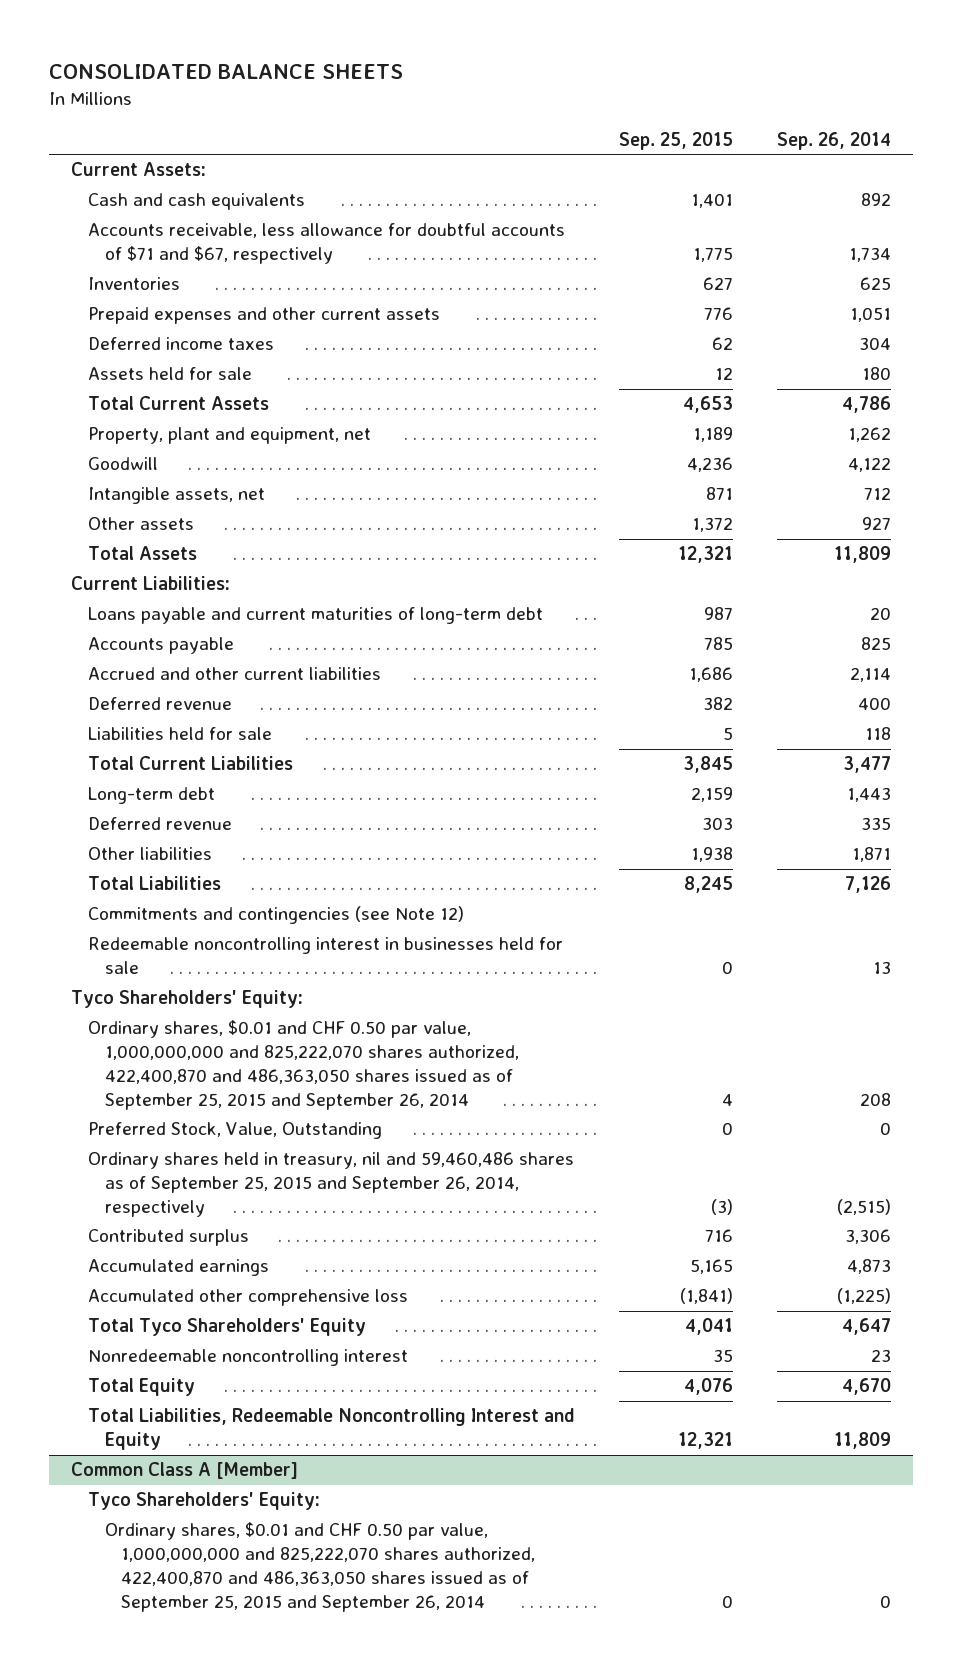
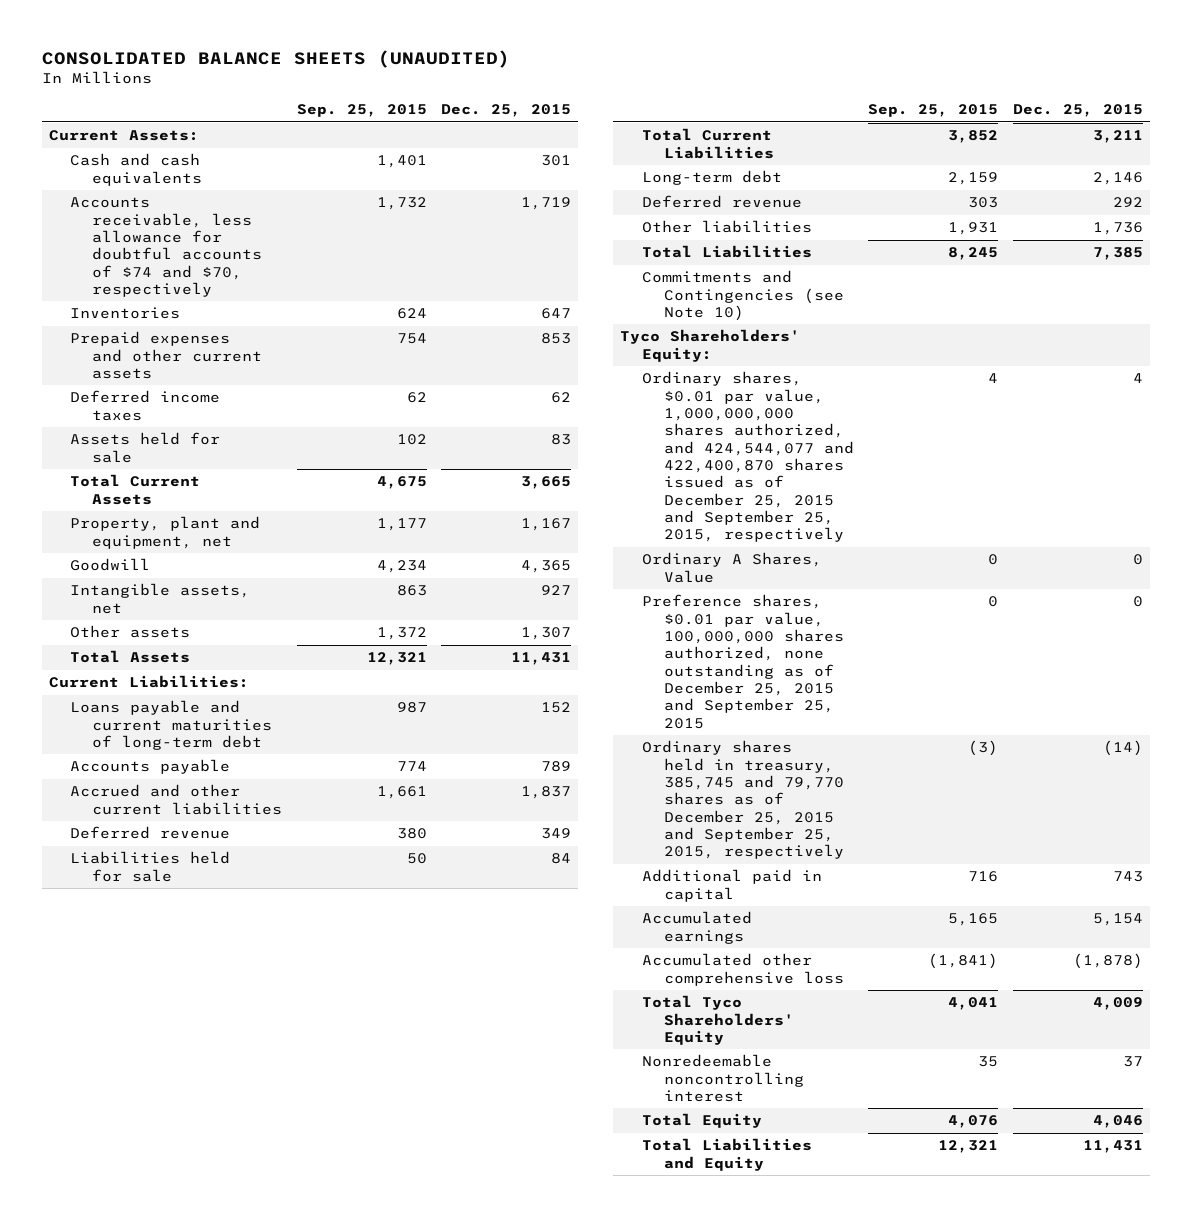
[49,64,404,80] CONSOLIDATED BALANCE SHEETS -> [41,49,510,68] CONSOLIDATED BALANCE SHEETS (UNAUDITED)
[776,131,891,150] Sep. 26, 2014 -> none
none -> [440,104,571,118] Dec. 25, 2015
[88,223,566,265] Accounts receivable, less allowance for doubtful accounts of $71 and $67, respectively -> [70,197,263,297] Accounts receivable, less allowance for doubtful accounts of $74 and $70, respectively
[693,247,734,263] 1,775 -> [376,197,427,211] 1,732
[703,277,734,291] 627 -> [396,308,427,320] 624
[704,307,734,321] 776 -> [396,333,427,345] 754
[715,367,734,381] 12 -> [396,434,427,446] 102
[683,396,734,414] 4,653 -> [376,476,427,490] 4,675
[693,427,734,443] 1,189 -> [376,518,427,532] 1,177
[687,457,734,473] 4,236 -> [376,560,427,574] 4,234
[706,487,734,501] 871 -> [396,585,427,597] 863
[704,637,734,651] 785 -> [396,761,427,772] 774
[689,667,734,683] 1,686 -> [376,786,427,800] 1,661
[703,697,734,711] 382 -> [396,828,427,840] 380
[723,727,734,741] 5 -> [406,853,427,865] 50
[683,756,734,774] 3,845 -> [948,130,999,144] 3,852
[691,847,734,863] 1,938 -> [948,222,999,236] 1,931
[88,937,564,975] Redeemable noncontrolling interest in businesses held for sale -> none
[88,906,465,925] Commitments and contingencies (see Note 12) -> [642,270,845,321] Commitments and Contingencies (see Note 10)
[88,1020,519,1110] Ordinary shares, $0.01 and CHF 0.50 par value, 1,000,000,000 and 825,222,070 shares authorized, 422,400,870 and 486,363,050 shares issued as of September 25, 2015 and September 26, 2014 -> [642,371,855,543] Ordinary shares, $0.01 par value, 1,000,000,000 shares authorized, and 424,544,077 and 422,400,870 shares issued as of December 25, 2015 and September 25, 2015, respectively
none -> [642,552,823,583] Ordinary A Shares, Value
[88,1122,383,1140] Preferred Stock, Value, Outstanding -> [642,594,845,729] Preference shares, $0.01 par value, 100,000,000 shares authorized, none outstanding as of December 25, 2015 and September 25, 2015
[88,1152,575,1217] Ordinary shares held in treasury, nil and 59,460,486 shares as of September 25, 2015 and September 26, 2014, respectively -> [642,740,845,860] Ordinary shares held in treasury, 385,745 and 79,770 shares as of December 25, 2015 and September 25, 2015, respectively
[88,1229,250,1247] Contributed surplus -> [642,869,823,902] Additional paid in capital
[71,1462,299,1480] Common Class A [Member] -> none
[88,1492,321,1511] Tyco Shareholders' Equity: -> none
[104,1522,536,1612] Ordinary shares, $0.01 and CHF 0.50 par value, 1,000,000,000 and 825,222,070 shares authorized, 422,400,870 and 486,363,050 shares issued as of September 25, 2015 and September 26, 2014 -> none
[88,1408,576,1451] Total Liabilities, Redeemable Noncontrolling Interest and Equity -> [642,1138,813,1171] Total Liabilities and Equity

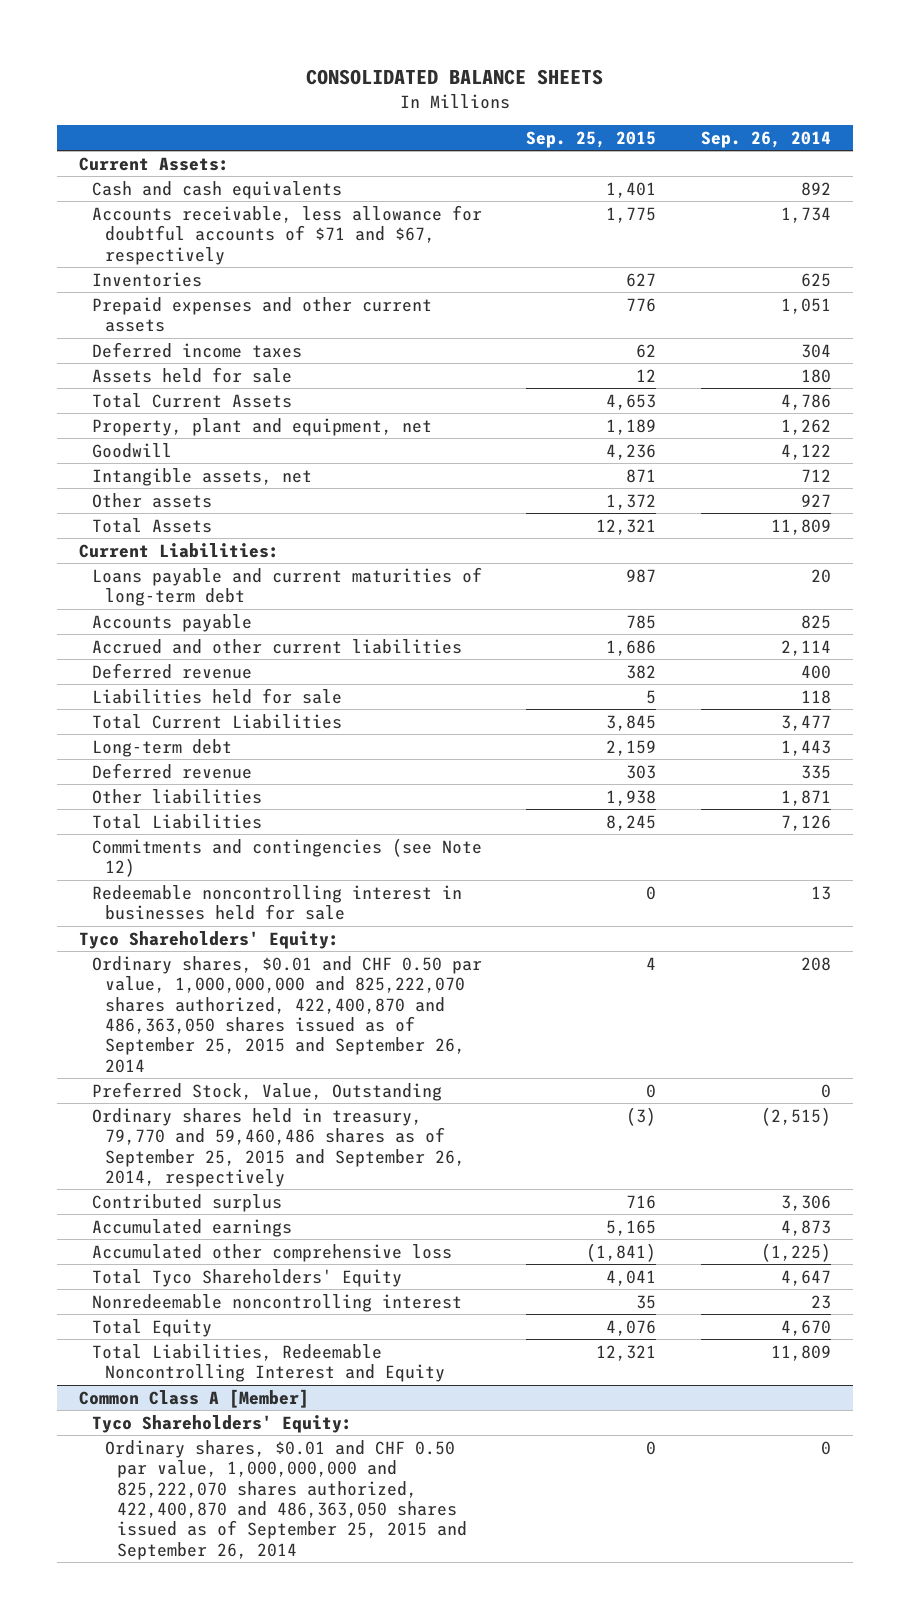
[41,49,510,68] CONSOLIDATED BALANCE SHEETS (UNAUDITED) -> [305,68,603,85] CONSOLIDATED BALANCE SHEETS
[440,104,571,118] Dec. 25, 2015 -> none
none -> [700,130,831,148] Sep. 26, 2014
[70,197,263,297] Accounts receivable, less allowance for doubtful accounts of $74 and $70, respectively -> [91,204,482,265] Accounts receivable, less allowance for doubtful accounts of $71 and $67, respectively
[376,197,427,211] 1,732 -> [606,206,657,223] 1,775
[396,308,427,320] 624 -> [626,272,657,287] 627
[396,333,427,345] 754 -> [626,297,657,312] 776
[396,434,427,446] 102 -> [636,368,657,382] 12
[376,476,427,490] 4,675 -> [606,393,657,410] 4,653
[376,518,427,532] 1,177 -> [606,418,657,435] 1,189
[376,560,427,574] 4,234 -> [606,443,657,460] 4,236
[396,585,427,597] 863 -> [626,468,657,483] 871
[396,761,427,772] 774 -> [626,614,657,629] 785
[376,786,427,800] 1,661 -> [606,639,657,656] 1,686
[396,828,427,840] 380 -> [626,664,657,679] 382
[406,853,427,865] 50 -> [646,689,657,704] 5
[948,130,999,144] 3,852 -> [606,714,657,731] 3,845
[948,222,999,236] 1,931 -> [606,789,657,806] 1,938
[642,270,845,321] Commitments and Contingencies (see Note 10) -> [91,837,482,878] Commitments and contingencies (see Note 12)
none -> [91,884,462,921] Redeemable noncontrolling interest in businesses held for sale
[642,552,823,583] Ordinary A Shares, Value -> none
[642,371,855,543] Ordinary shares, $0.01 par value, 1,000,000,000 shares authorized, and 424,544,077 and 422,400,870 shares issued as of December 25, 2015 and September 25, 2015, respectively -> [91,955,482,1073] Ordinary shares, $0.01 and CHF 0.50 par value, 1,000,000,000 and 825,222,070 shares authorized, 422,400,870 and 486,363,050 shares issued as of September 25, 2015 and September 26, 2014
[642,594,845,729] Preference shares, $0.01 par value, 100,000,000 shares authorized, none outstanding as of December 25, 2015 and September 25, 2015 -> [91,1081,442,1101] Preferred Stock, Value, Outstanding
[642,740,845,860] Ordinary shares held in treasury, 385,745 and 79,770 shares as of December 25, 2015 and September 25, 2015, respectively -> [91,1107,465,1187] Ordinary shares held in treasury, 79,770 and 59,460,486 shares as of September 25, 2015 and September 26, 2014, respectively
[642,869,823,902] Additional paid in capital -> [91,1193,282,1212] Contributed surplus
[642,1138,813,1171] Total Liabilities and Equity -> [91,1343,445,1383] Total Liabilities, Redeemable Noncontrolling Interest and Equity
none -> [78,1388,309,1408] Common Class A [Member]
none -> [91,1414,352,1433] Tyco Shareholders' Equity:
none -> [104,1439,468,1560] Ordinary shares, $0.01 and CHF 0.50 par value, 1,000,000,000 and 825,222,070 shares authorized, 422,400,870 and 486,363,050 shares issued as of September 25, 2015 and September 26, 2014

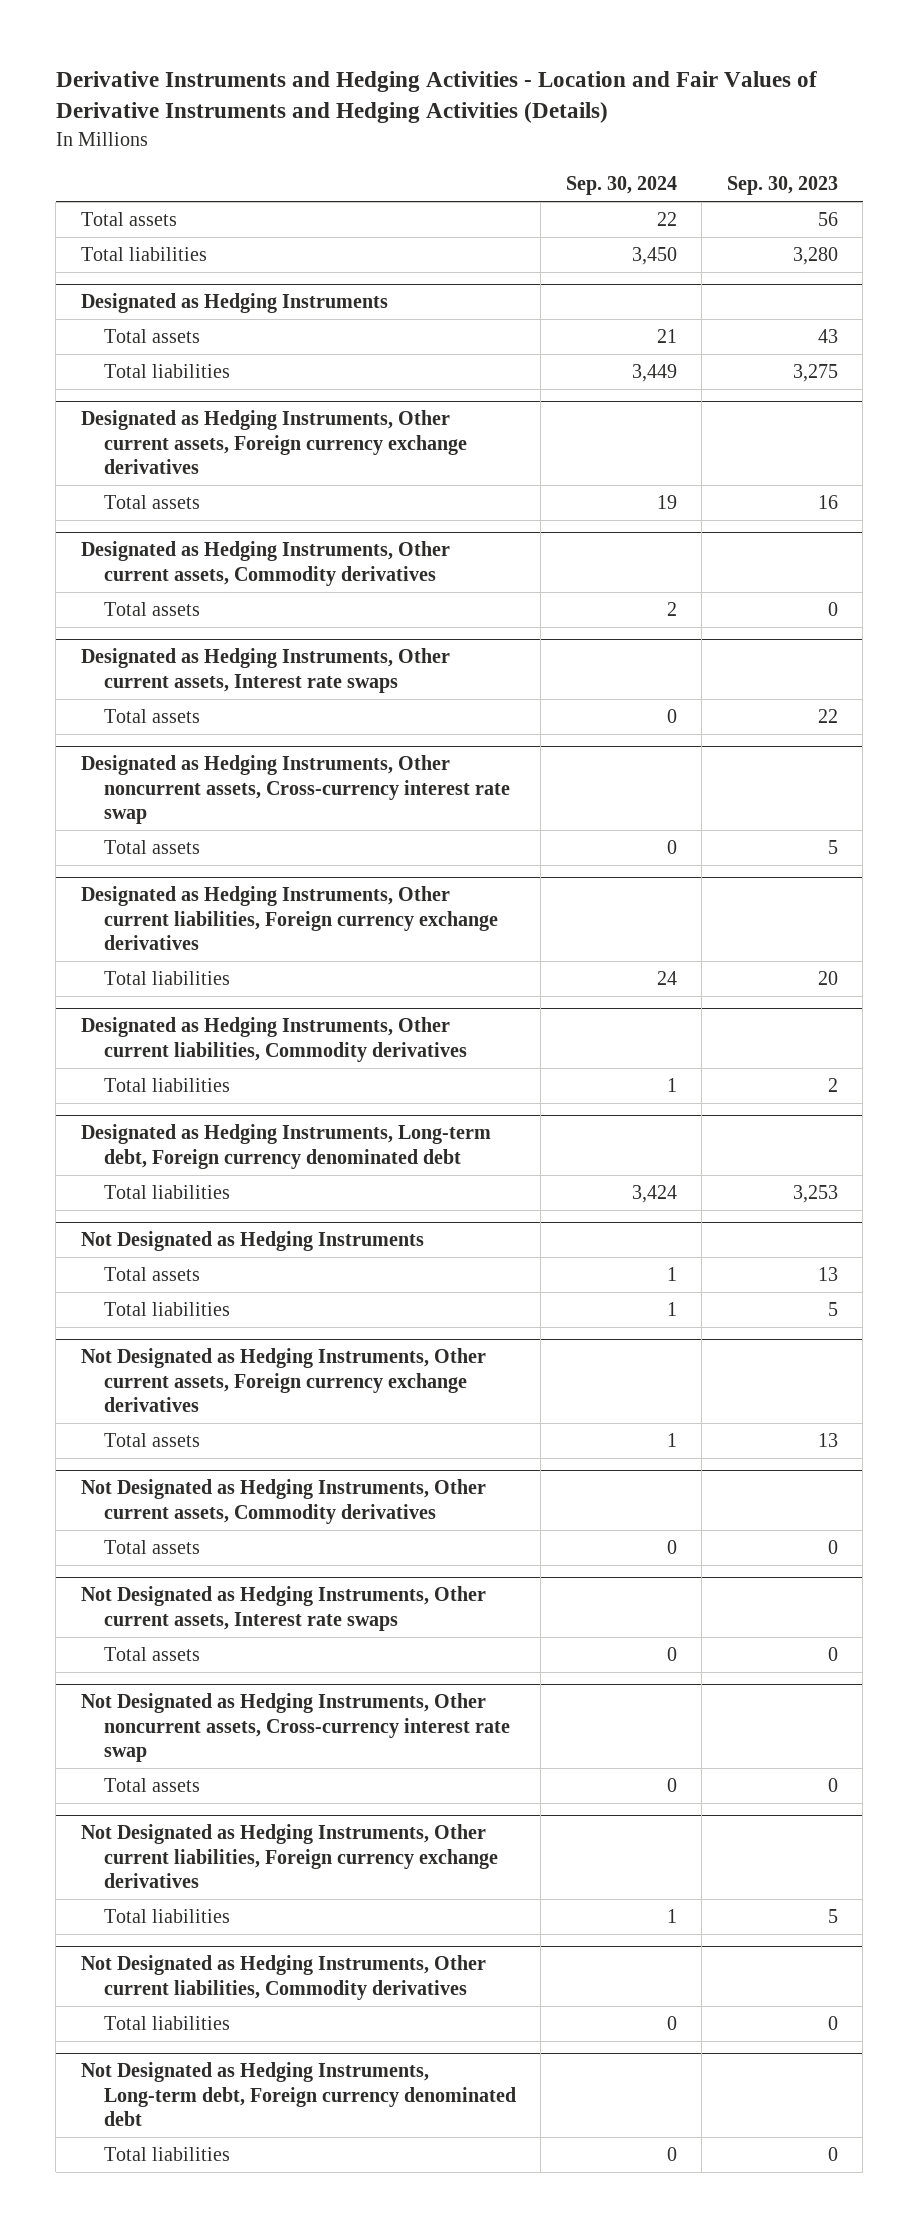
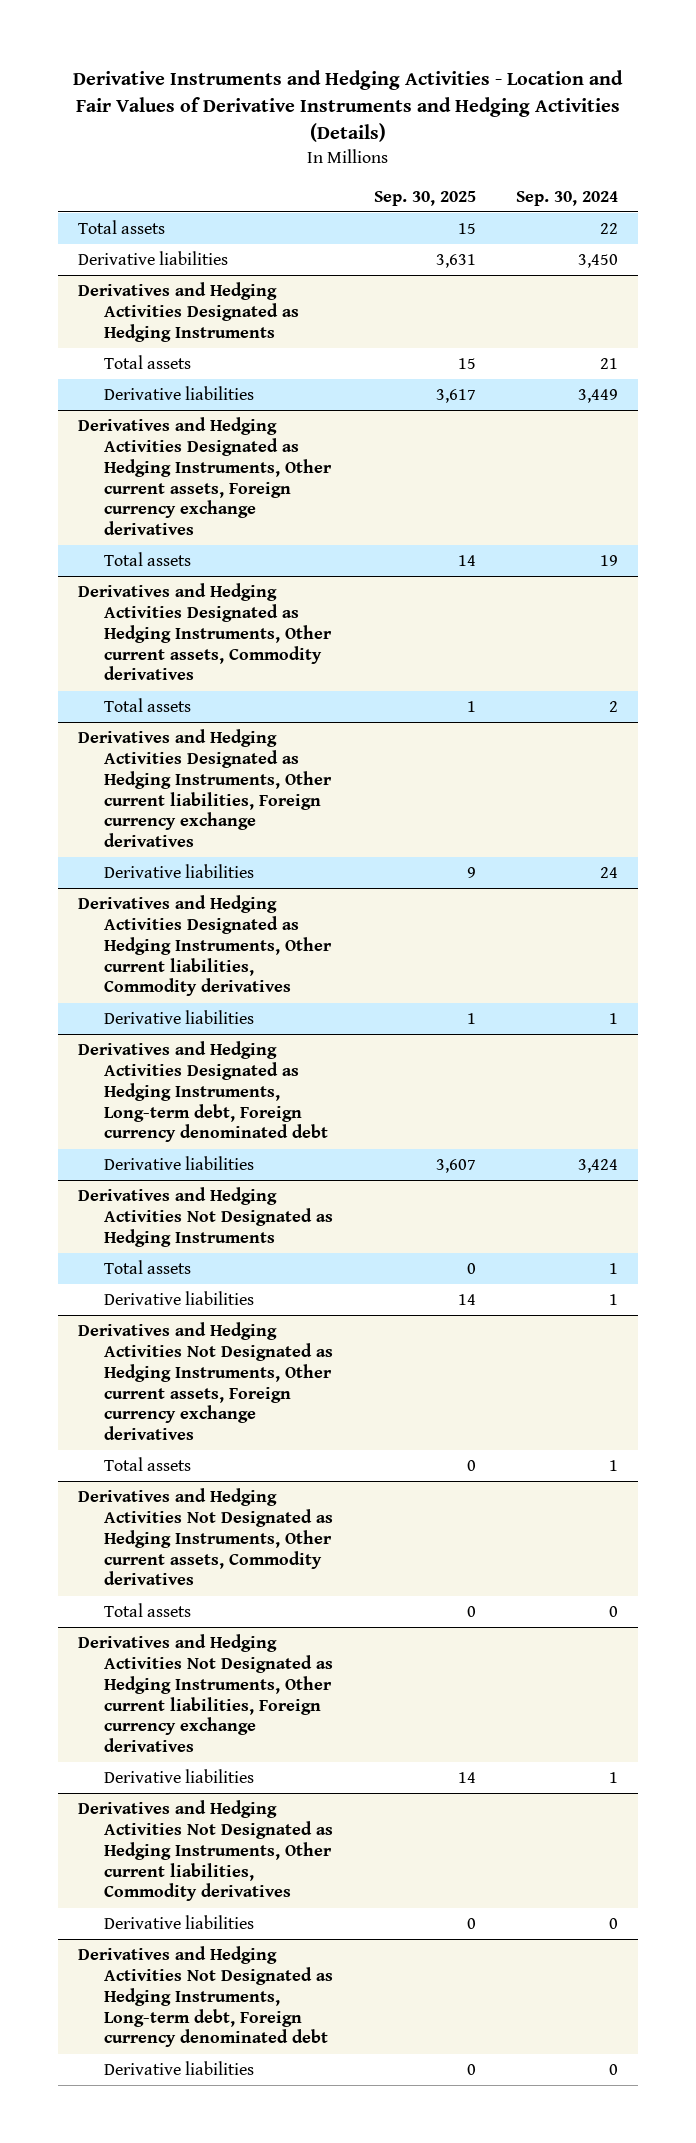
[726,176,838,196] Sep. 30, 2023 -> none
none -> [373,190,476,206] Sep. 30, 2025
[80,247,207,262] Total liabilities -> [77,251,228,266] Derivative liabilities
[80,293,388,314] Designated as Hedging Instruments -> [77,282,300,342] Derivatives and Hedging Activities Designated as Hedging Instruments
[103,364,230,379] Total liabilities -> [104,386,255,401] Derivative liabilities
[80,410,467,475] Designated as Hedging Instruments, Other current assets, Foreign currency exchange derivatives -> [77,417,333,536] Derivatives and Hedging Activities Designated as Hedging Instruments, Other current assets, Foreign currency exchange derivatives
[80,541,450,586] Designated as Hedging Instruments, Other current assets, Commodity derivatives -> [77,583,333,681] Derivatives and Hedging Activities Designated as Hedging Instruments, Other current assets, Commodity derivatives
[80,648,450,693] Designated as Hedging Instruments, Other current assets, Interest rate swaps -> none
[103,709,200,724] Total assets -> none
[80,755,510,825] Designated as Hedging Instruments, Other noncurrent assets, Cross-currency interest rate swap -> none
[103,840,200,855] Total assets -> none
[80,886,498,951] Designated as Hedging Instruments, Other current liabilities, Foreign currency exchange derivatives -> [77,729,333,848] Derivatives and Hedging Activities Designated as Hedging Instruments, Other current liabilities, Foreign currency exchange derivatives
[103,971,230,986] Total liabilities -> [104,864,255,879] Derivative liabilities
[80,1017,467,1062] Designated as Hedging Instruments, Other current liabilities, Commodity derivatives -> [77,895,333,997] Derivatives and Hedging Activities Designated as Hedging Instruments, Other current liabilities, Commodity derivatives
[103,1078,230,1093] Total liabilities -> [104,1010,255,1025] Derivative liabilities
[80,1124,491,1169] Designated as Hedging Instruments, Long-term debt, Foreign currency denominated debt -> [77,1041,329,1143] Derivatives and Hedging Activities Designated as Hedging Instruments, Long-term debt, Foreign currency denominated debt
[103,1185,230,1200] Total liabilities -> [104,1156,255,1171] Derivative liabilities
[80,1231,424,1252] Not Designated as Hedging Instruments -> [77,1187,334,1247] Derivatives and Hedging Activities Not Designated as Hedging Instruments
[103,1302,230,1317] Total liabilities -> [104,1291,255,1306] Derivative liabilities
[80,1348,486,1413] Not Designated as Hedging Instruments, Other current assets, Foreign currency exchange derivatives -> [77,1322,334,1441] Derivatives and Hedging Activities Not Designated as Hedging Instruments, Other current assets, Foreign currency exchange derivatives
[103,1540,200,1555] Total assets -> none
[80,1586,486,1631] Not Designated as Hedging Instruments, Other current assets, Interest rate swaps -> none
[103,1647,200,1662] Total assets -> none
[80,1693,510,1763] Not Designated as Hedging Instruments, Other noncurrent assets, Cross-currency interest rate swap -> none
[80,1479,486,1524] Not Designated as Hedging Instruments, Other current assets, Commodity derivatives -> [77,1488,334,1586] Derivatives and Hedging Activities Not Designated as Hedging Instruments, Other current assets, Commodity derivatives
[80,1824,498,1889] Not Designated as Hedging Instruments, Other current liabilities, Foreign currency exchange derivatives -> [77,1634,334,1753] Derivatives and Hedging Activities Not Designated as Hedging Instruments, Other current liabilities, Foreign currency exchange derivatives
[103,1909,230,1924] Total liabilities -> [104,1769,255,1784] Derivative liabilities
[80,1955,486,2000] Not Designated as Hedging Instruments, Other current liabilities, Commodity derivatives -> [77,1800,334,1902] Derivatives and Hedging Activities Not Designated as Hedging Instruments, Other current liabilities, Commodity derivatives
[103,2016,230,2031] Total liabilities -> [104,1915,255,1930] Derivative liabilities
[80,2062,516,2127] Not Designated as Hedging Instruments, Long-term debt, Foreign currency denominated debt -> [77,1946,334,2048] Derivatives and Hedging Activities Not Designated as Hedging Instruments, Long-term debt, Foreign currency denominated debt
[103,2147,230,2162] Total liabilities -> [104,2061,255,2076] Derivative liabilities

